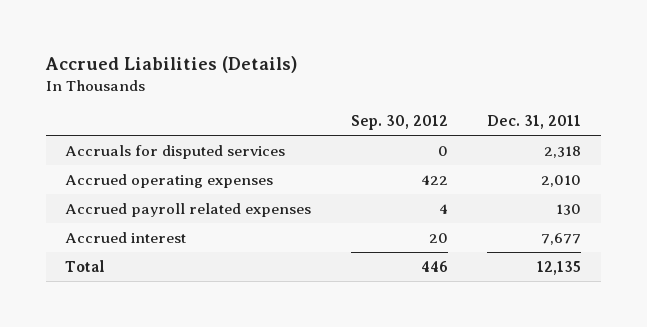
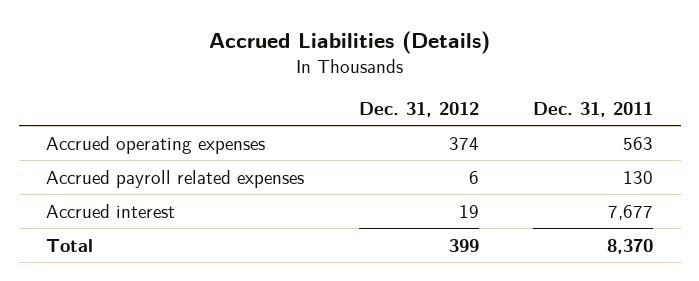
[350,115,448,131] Sep. 30, 2012 -> none
none -> [358,101,479,117] Dec. 31, 2012
[65,144,286,159] Accruals for disputed services -> none
[541,174,582,187] 2,010 -> [623,136,654,150] 563
[537,260,582,275] 12,135 -> [607,238,654,254] 8,370

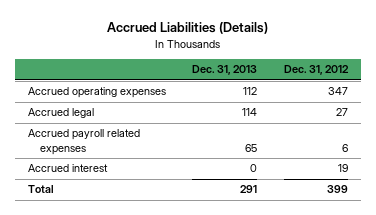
[533,101,654,117] Dec. 31, 2011 -> none
none -> [192,65,258,76] Dec. 31, 2013
[448,136,479,150] 374 -> [327,87,348,96] 347
none -> [28,108,95,119] Accrued legal

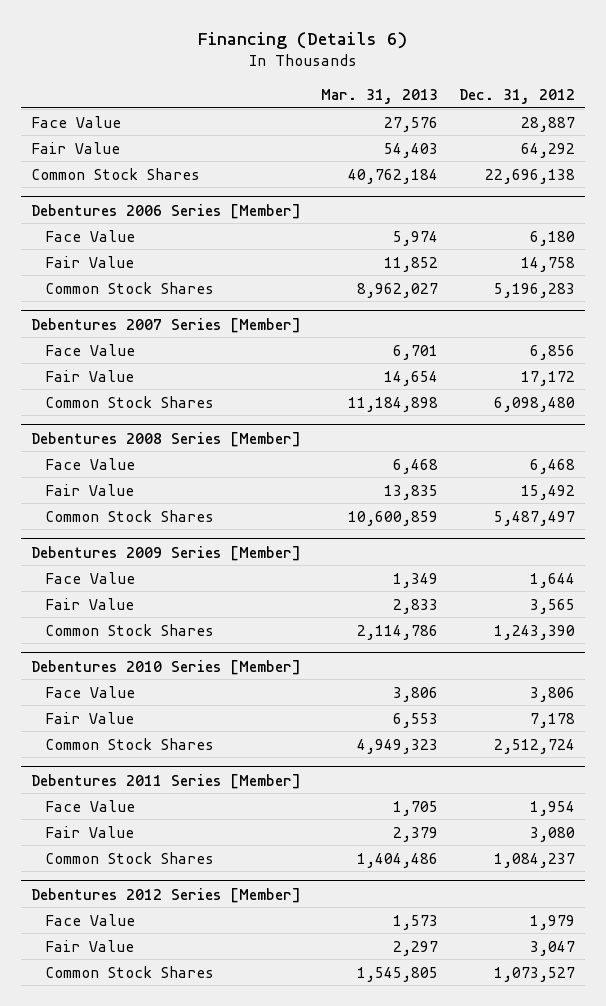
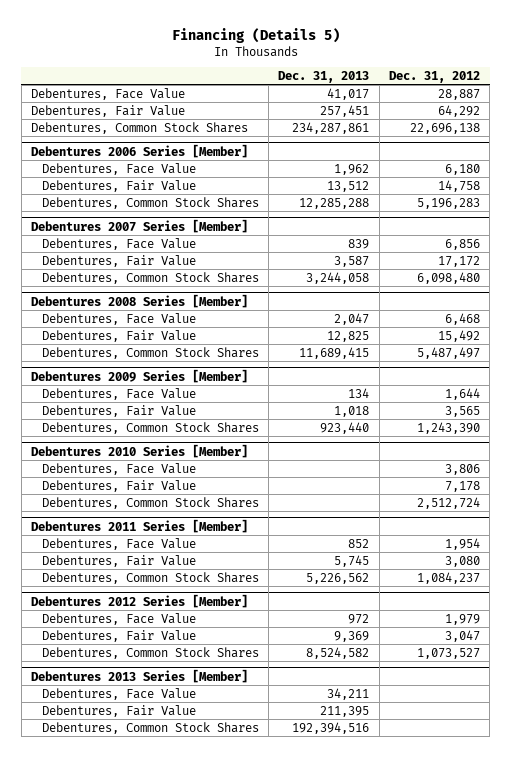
[197,31,407,49] Financing (Details 6) -> [171,27,340,43] Financing (Details 5)
[321,88,439,104] Mar. 31, 2013 -> none
none -> [278,70,370,83] Dec. 31, 2013
[30,115,121,128] Face Value -> [31,87,186,100] Debentures, Face Value
[30,141,120,154] Fair Value -> [31,104,186,117] Debentures, Fair Value
[30,167,200,180] Common Stock Shares -> [31,121,249,134] Debentures, Common Stock Shares
[44,229,135,242] Face Value -> [41,162,196,175] Debentures, Face Value
[44,255,134,268] Fair Value -> [41,179,196,192] Debentures, Fair Value
[44,281,214,294] Common Stock Shares -> [41,196,259,209] Debentures, Common Stock Shares
[44,343,135,356] Face Value -> [41,237,196,250] Debentures, Face Value
[44,369,134,382] Fair Value -> [41,254,196,267] Debentures, Fair Value
[44,395,214,408] Common Stock Shares -> [41,271,259,284] Debentures, Common Stock Shares
[44,457,135,470] Face Value -> [41,312,196,325] Debentures, Face Value
[44,483,134,496] Fair Value -> [41,329,196,342] Debentures, Fair Value
[44,509,214,522] Common Stock Shares -> [41,346,259,359] Debentures, Common Stock Shares
[44,571,135,584] Face Value -> [41,387,196,400] Debentures, Face Value
[44,597,134,610] Fair Value -> [41,404,196,417] Debentures, Fair Value
[44,623,214,636] Common Stock Shares -> [41,421,259,434] Debentures, Common Stock Shares
[44,685,135,698] Face Value -> [41,462,196,475] Debentures, Face Value
[44,711,134,724] Fair Value -> [41,479,196,492] Debentures, Fair Value
[44,737,214,750] Common Stock Shares -> [41,496,259,509] Debentures, Common Stock Shares
[44,799,135,812] Face Value -> [41,537,196,550] Debentures, Face Value
[44,825,134,838] Fair Value -> [41,554,196,567] Debentures, Fair Value
[44,851,214,864] Common Stock Shares -> [41,571,259,584] Debentures, Common Stock Shares
[44,913,135,926] Face Value -> [41,612,196,625] Debentures, Face Value
[44,939,134,952] Fair Value -> [41,629,196,642] Debentures, Fair Value
[44,965,214,978] Common Stock Shares -> [41,646,259,659] Debentures, Common Stock Shares
none -> [31,668,249,683] Debentures 2013 Series [Member]
none -> [41,687,196,700] Debentures, Face Value
none -> [41,704,196,717] Debentures, Fair Value
none -> [41,721,259,734] Debentures, Common Stock Shares

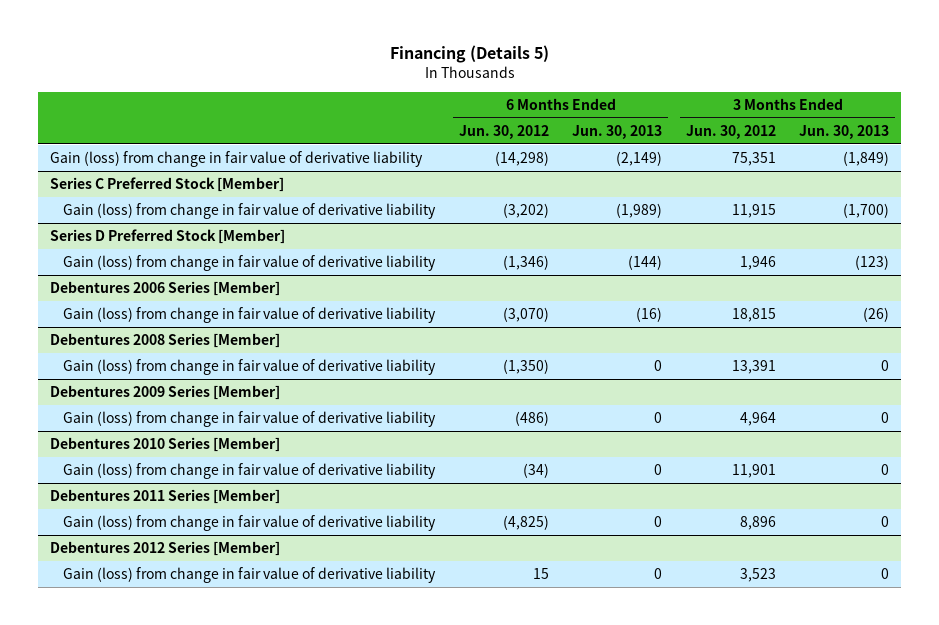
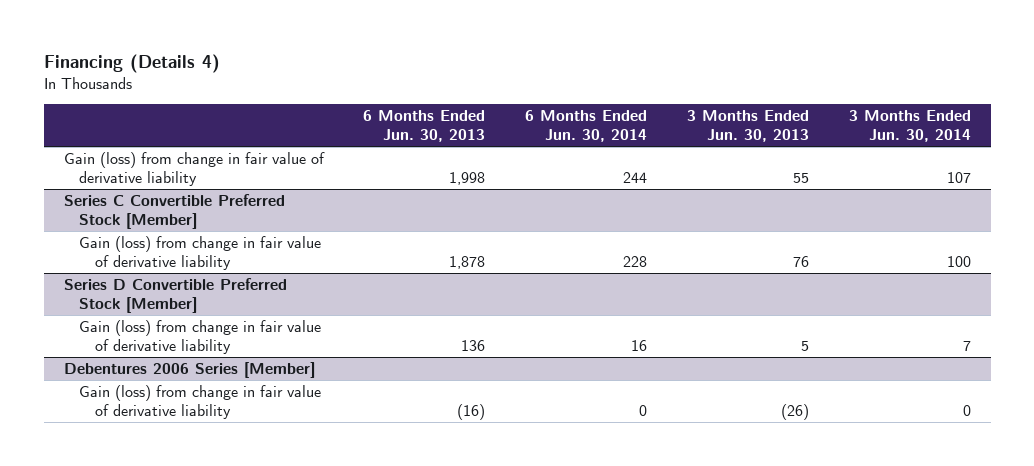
[389,45,549,64] Financing (Details 5) -> [43,53,220,73] Financing (Details 4)
[458,124,549,139] Jun. 30, 2012 -> none
[685,124,776,139] Jun. 30, 2012 -> none
none -> [525,110,648,143] 6 Months Ended Jun. 30, 2014
none -> [848,110,971,143] 3 Months Ended Jun. 30, 2014
[616,150,663,166] (2,149) -> [449,171,486,185] 1,998
[843,150,890,166] (1,849) -> [792,172,809,183] 55
[49,176,284,192] Series C Preferred Stock [Member] -> [63,194,285,229] Series C Convertible Preferred Stock [Member]
[616,202,663,218] (1,989) -> [449,255,486,269] 1,878
[843,202,890,218] (1,700) -> [792,255,809,267] 76
[49,228,285,244] Series D Preferred Stock [Member] -> [63,278,287,313] Series D Convertible Preferred Stock [Member]
[628,254,663,270] (144) -> [461,339,486,351] 136
[855,254,890,270] (123) -> [800,340,809,351] 5
[49,332,280,348] Debentures 2008 Series [Member] -> none
[63,358,437,375] Gain (loss) from change in fair value of derivative liability -> none
[49,384,280,400] Debentures 2009 Series [Member] -> none
[63,410,437,427] Gain (loss) from change in fair value of derivative liability -> none
[49,436,280,452] Debentures 2010 Series [Member] -> none
[63,462,437,479] Gain (loss) from change in fair value of derivative liability -> none
[49,488,280,504] Debentures 2011 Series [Member] -> none
[63,514,437,531] Gain (loss) from change in fair value of derivative liability -> none
[49,540,280,556] Debentures 2012 Series [Member] -> none
[63,566,437,583] Gain (loss) from change in fair value of derivative liability -> none

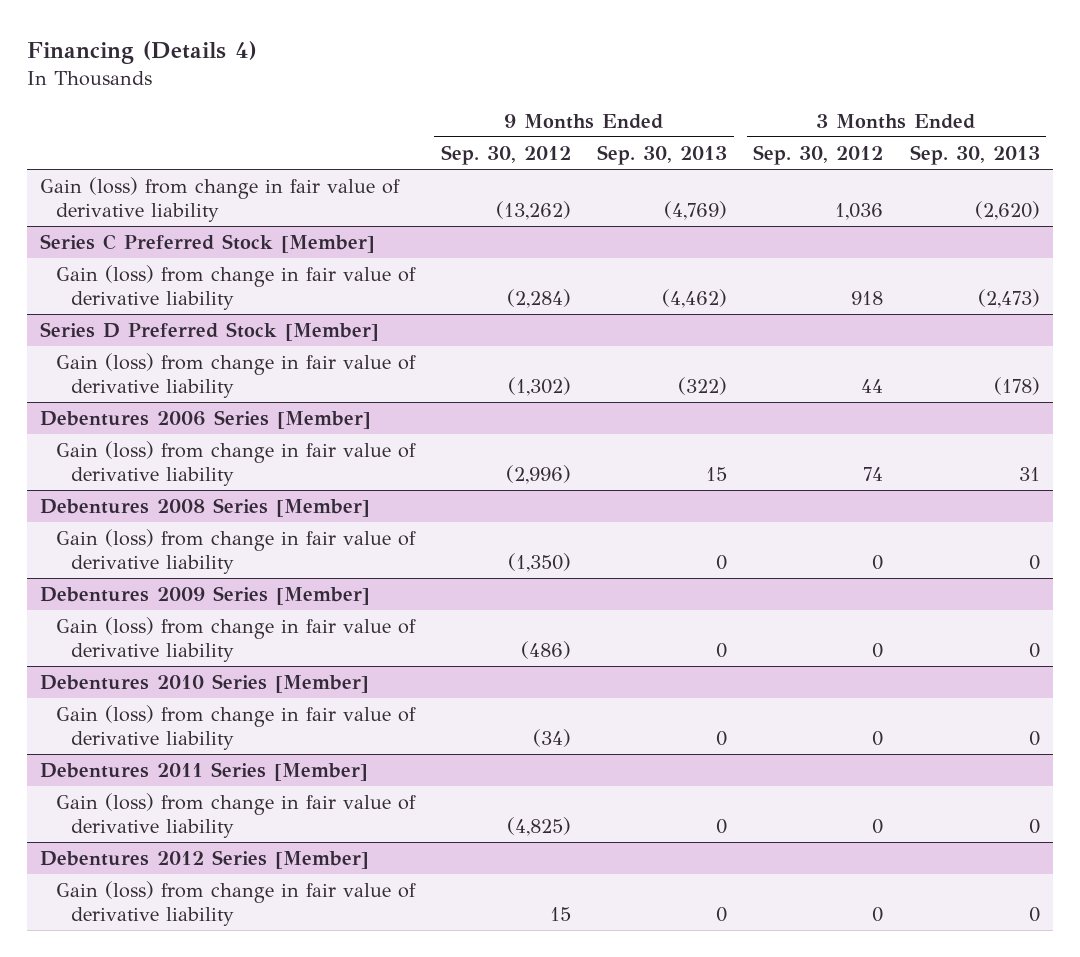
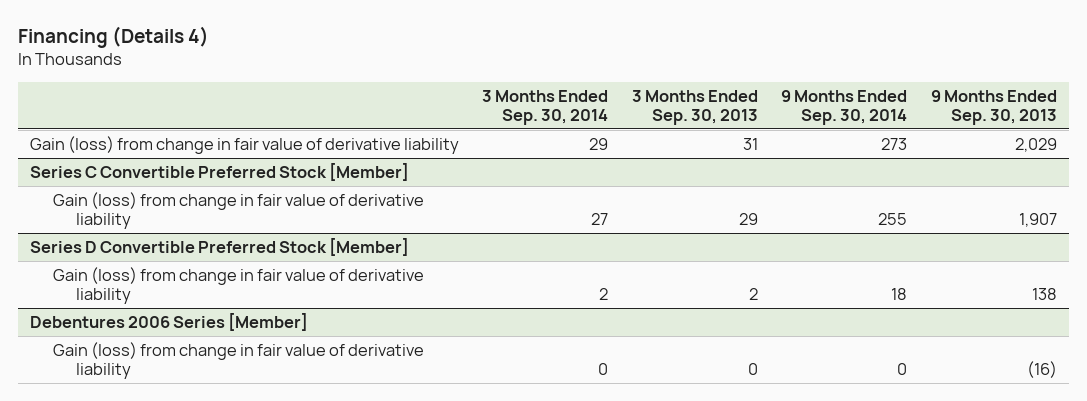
[440,144,571,165] Sep. 30, 2012 -> none
[753,144,884,165] Sep. 30, 2012 -> none
none -> [482,89,609,125] 3 Months Ended Sep. 30, 2014
none -> [781,89,908,125] 9 Months Ended Sep. 30, 2014
[664,201,728,221] (4,769) -> [1015,137,1058,152] 2,029
[974,201,1040,221] (2,620) -> [742,137,758,150] 31
[40,234,376,254] Series C Preferred Stock [Member] -> [29,162,409,181] Series C Convertible Preferred Stock [Member]
[662,289,728,309] (4,462) -> [1019,213,1058,228] 1,907
[977,289,1040,309] (2,473) -> [738,213,758,226] 29
[40,322,380,342] Series D Preferred Stock [Member] -> [29,237,409,256] Series D Convertible Preferred Stock [Member]
[678,377,728,396] (322) -> [1032,288,1058,301] 138
[993,377,1040,396] (178) -> [748,288,758,301] 2
[40,498,371,518] Debentures 2008 Series [Member] -> none
[55,529,416,575] Gain (loss) from change in fair value of derivative liability -> none
[40,586,371,606] Debentures 2009 Series [Member] -> none
[55,617,416,663] Gain (loss) from change in fair value of derivative liability -> none
[40,674,370,694] Debentures 2010 Series [Member] -> none
[55,705,416,751] Gain (loss) from change in fair value of derivative liability -> none
[40,762,369,782] Debentures 2011 Series [Member] -> none
[55,793,416,839] Gain (loss) from change in fair value of derivative liability -> none
[40,850,370,870] Debentures 2012 Series [Member] -> none
[55,881,416,927] Gain (loss) from change in fair value of derivative liability -> none
[706,467,728,482] 15 -> [1027,361,1058,379] (16)
[1018,467,1040,482] 31 -> [747,363,758,376] 0

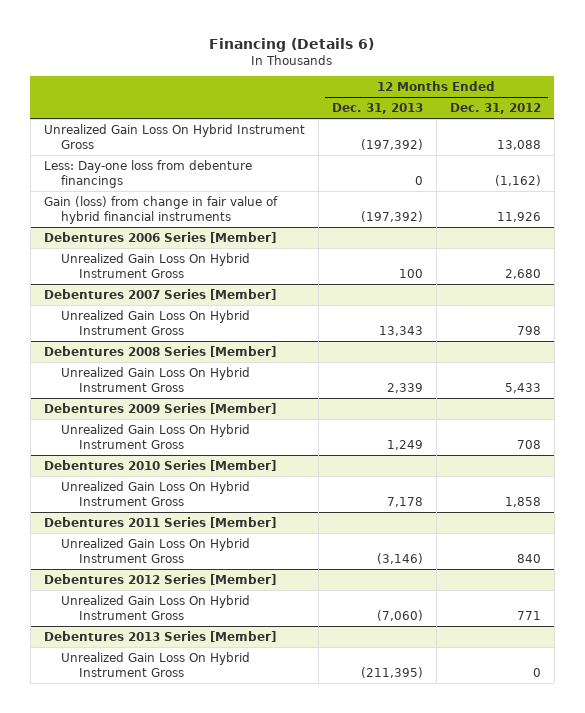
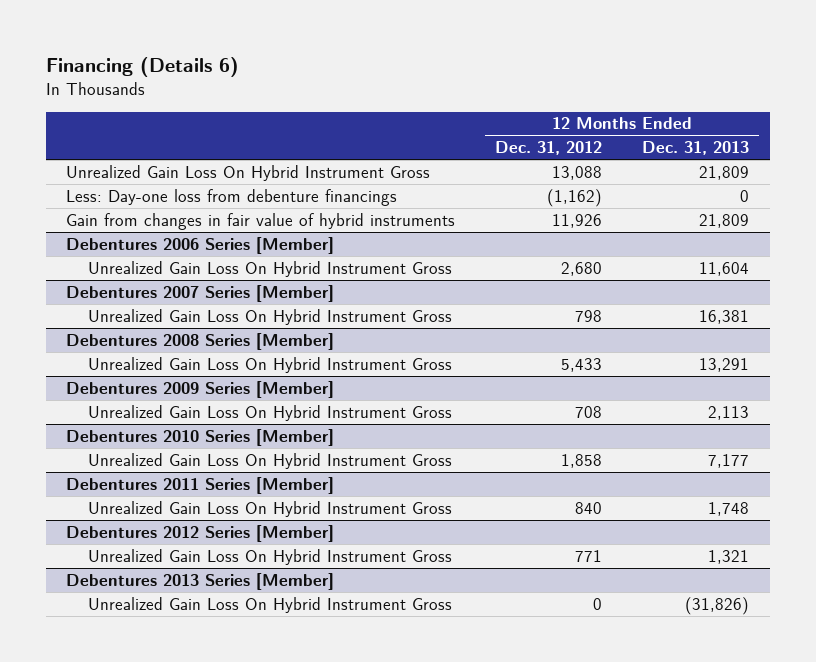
[360,138,423,150] (197,392) -> [699,165,750,180] 21,809
[43,195,278,224] Gain (loss) from change in fair value of hybrid financial instruments -> [66,212,456,230] Gain from changes in fair value of hybrid instruments
[360,210,423,222] (197,392) -> [699,213,750,228] 21,809
[398,268,423,278] 100 -> [699,261,750,276] 11,604
[378,325,423,336] 13,343 -> [699,309,750,324] 16,381
[386,382,423,393] 2,339 -> [699,357,750,372] 13,291
[386,439,423,450] 1,249 -> [708,405,750,420] 2,113
[386,496,423,507] 7,178 -> [708,453,750,468] 7,177
[376,552,423,564] (3,146) -> [708,501,750,516] 1,748
[376,609,423,621] (7,060) -> [708,549,750,564] 1,321
[360,666,423,678] (211,395) -> [685,596,750,615] (31,826)

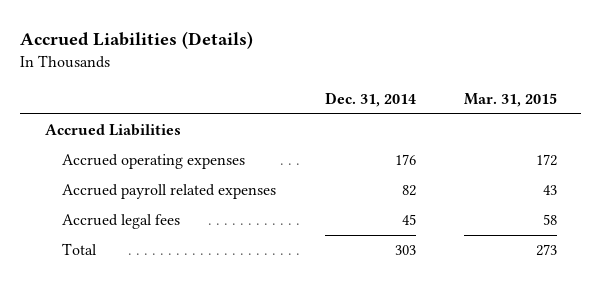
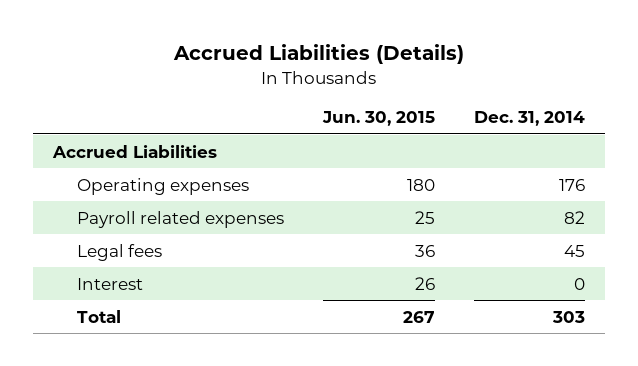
[463,92,557,107] Mar. 31, 2015 -> none
none -> [322,111,436,127] Jun. 30, 2015
[62,154,246,170] Accrued operating expenses -> [77,177,250,195] Operating expenses
[62,184,277,200] Accrued payroll related expenses -> [77,210,285,228] Payroll related expenses
[62,214,181,230] Accrued legal fees -> [77,243,163,261] Legal fees
none -> [77,277,144,290] Interest

